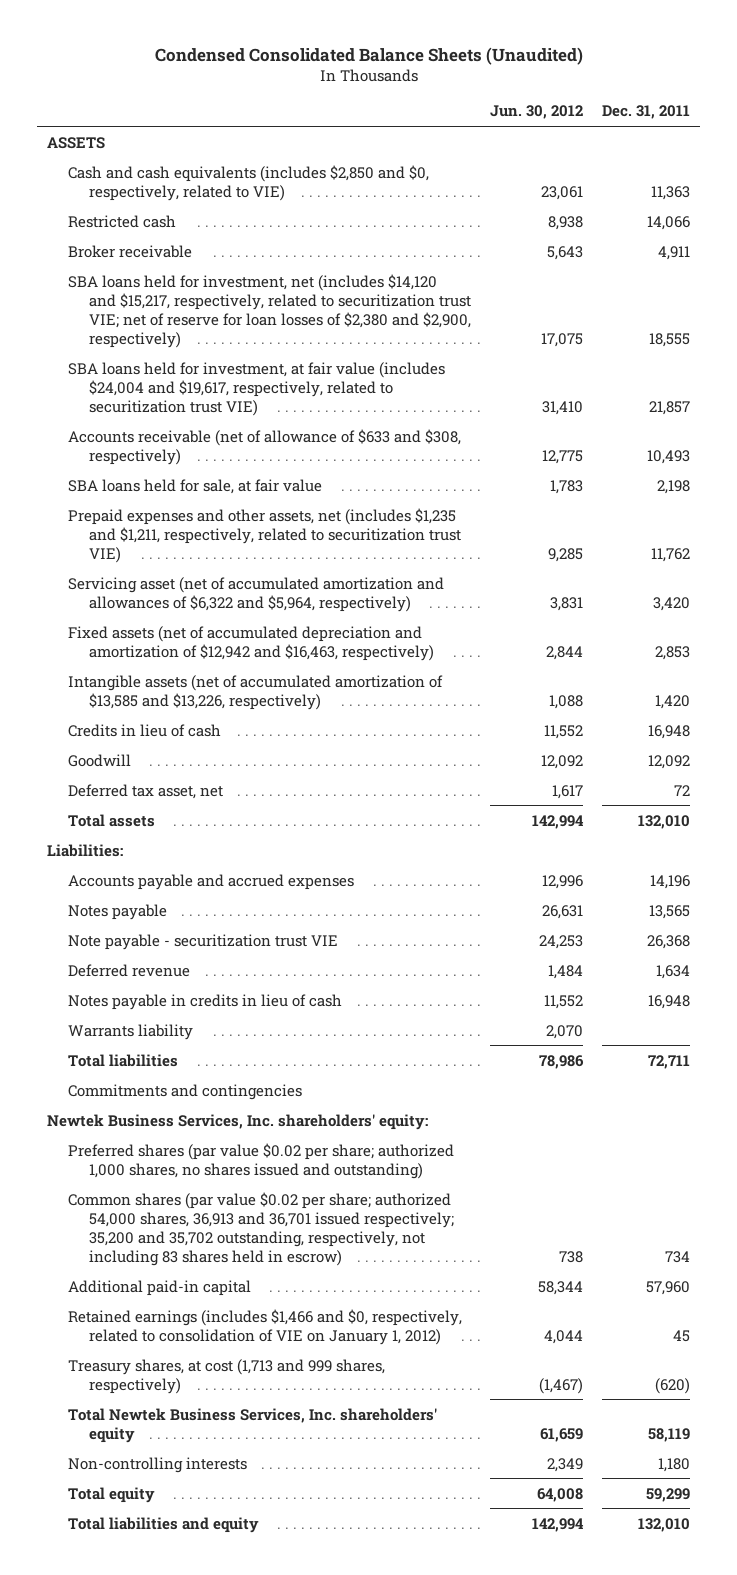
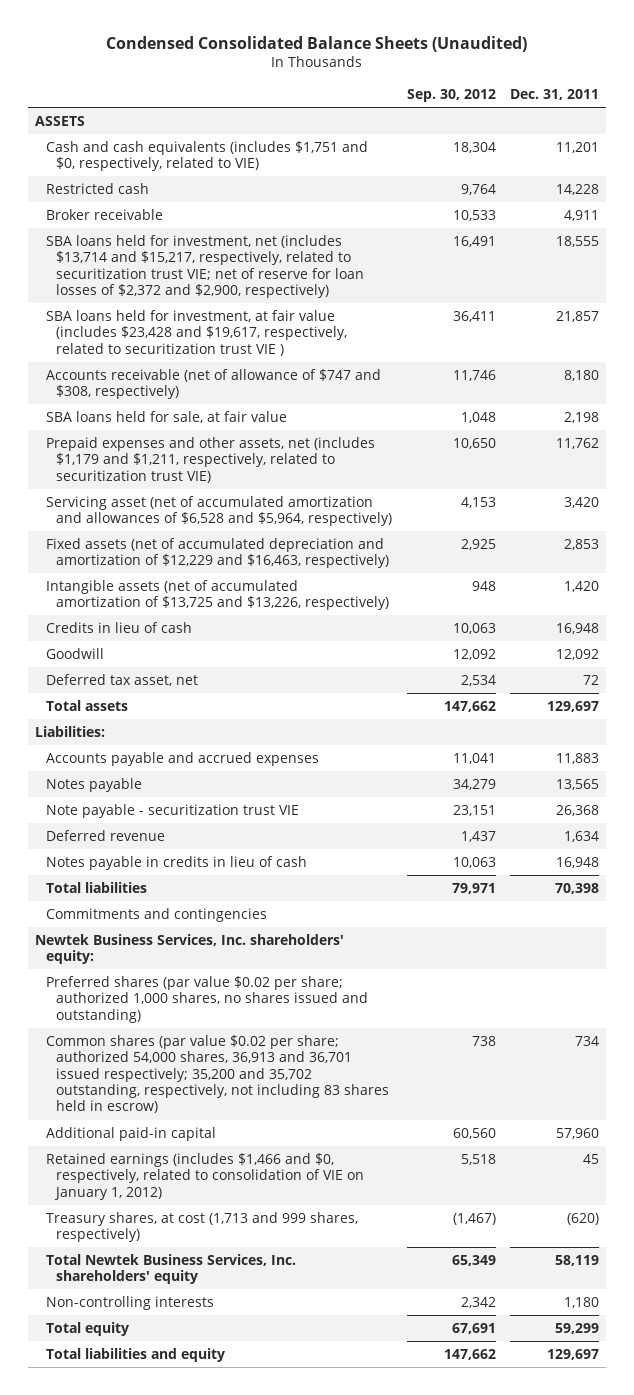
[490,105,584,120] Jun. 30, 2012 -> none
none -> [406,88,496,102] Sep. 30, 2012
[68,164,430,201] Cash and cash equivalents (includes $2,850 and $0, respectively, related to VIE) -> [45,140,368,172] Cash and cash equivalents (includes $1,751 and $0, respectively, related to VIE)
[651,185,691,200] 11,363 -> [556,141,600,153] 11,201
[647,215,691,230] 14,066 -> [556,183,600,195] 14,228
[68,273,472,348] SBA loans held for investment, net (includes $14,120 and $15,217, respectively, related to securitization trust VIE; net of reserve for loan losses of $2,380 and $2,900, respectively) -> [45,234,365,299] SBA loans held for investment, net (includes $13,714 and $15,217, respectively, related to securitization trust VIE; net of reserve for loan losses of $2,372 and $2,900, respectively)
[68,361,446,416] SBA loans held for investment, at fair value (includes $24,004 and $19,617, respectively, related to securitization trust VIE) -> [45,309,348,356] SBA loans held for investment, at fair value (includes $23,428 and $19,617, respectively, related to securitization trust VIE )
[68,428,462,465] Accounts receivable (net of allowance of $633 and $308, respectively) -> [45,368,381,400] Accounts receivable (net of allowance of $747 and $308, respectively)
[647,449,691,464] 10,493 -> [564,369,600,381] 8,180
[68,507,462,563] Prepaid expenses and other assets, net (includes $1,235 and $1,211, respectively, related to securitization trust VIE) -> [45,436,375,483] Prepaid expenses and other assets, net (includes $1,179 and $1,211, respectively, related to securitization trust VIE)
[68,576,445,612] Servicing asset (net of accumulated amortization and allowances of $6,322 and $5,964, respectively) -> [45,495,393,527] Servicing asset (net of accumulated amortization and allowances of $6,528 and $5,964, respectively)
[68,625,435,661] Fixed assets (net of accumulated depreciation and amortization of $12,942 and $16,463, respectively) -> [45,537,390,569] Fixed assets (net of accumulated depreciation and amortization of $12,229 and $16,463, respectively)
[68,674,444,710] Intangible assets (net of accumulated amortization of $13,585 and $13,226, respectively) -> [45,579,390,611] Intangible assets (net of accumulated amortization of $13,725 and $13,226, respectively)
[638,814,691,829] 132,010 -> [547,700,600,712] 129,697
[650,874,691,889] 14,196 -> [556,752,600,764] 11,883
[68,1023,194,1040] Warrants liability -> none
[648,1054,691,1069] 72,711 -> [555,882,600,894] 70,398
[638,1517,691,1532] 132,010 -> [547,1348,600,1360] 129,697

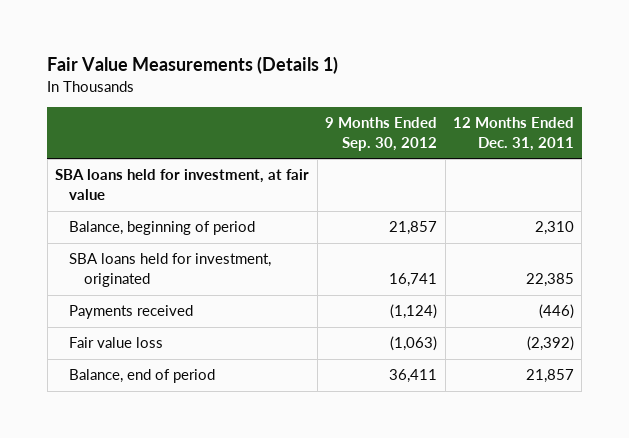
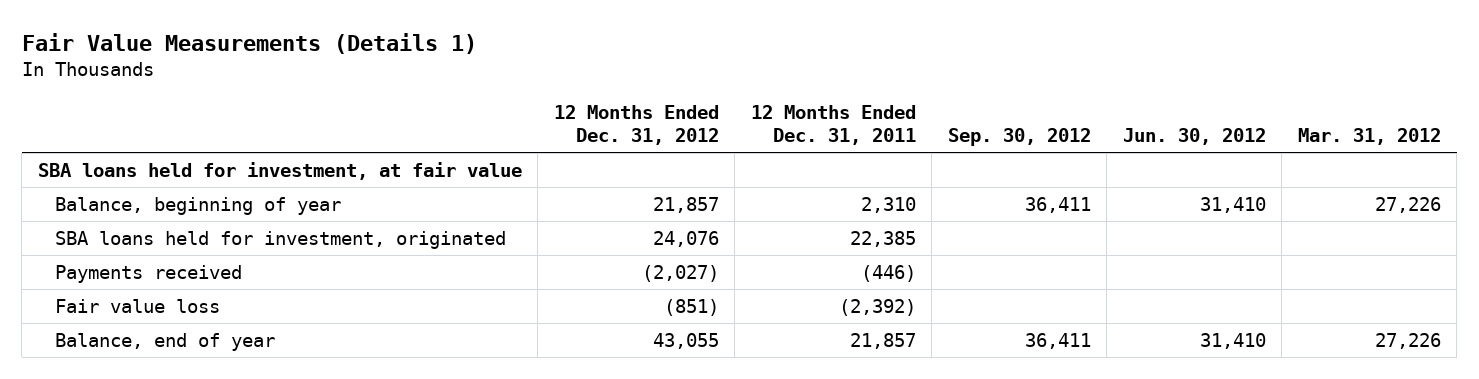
[325,117,438,151] 9 Months Ended Sep. 30, 2012 -> none
none -> [553,104,719,146] 12 Months Ended Dec. 31, 2012
none -> [947,128,1091,147] Sep. 30, 2012
none -> [1122,128,1266,146] Jun. 30, 2012
none -> [1297,128,1441,146] Mar. 31, 2012
[69,221,256,236] Balance, beginning of period -> [55,196,342,215] Balance, beginning of year
[69,369,216,384] Balance, end of period -> [55,332,276,351] Balance, end of year

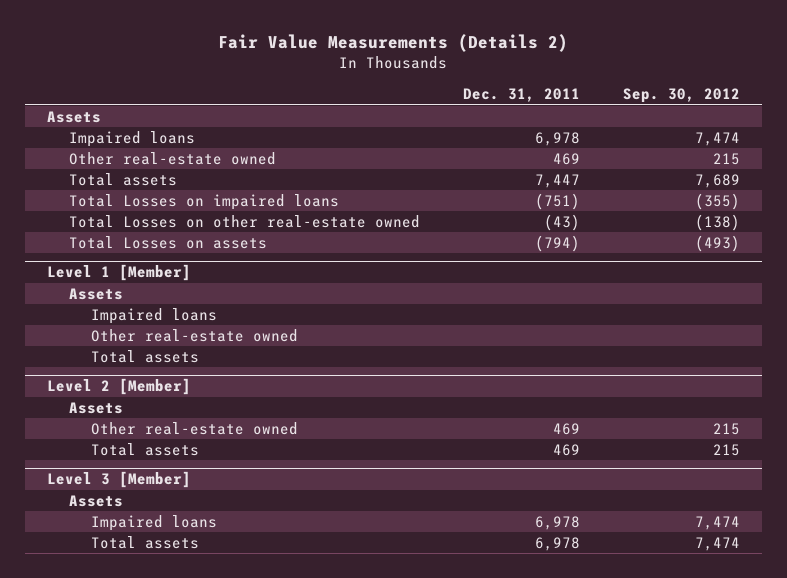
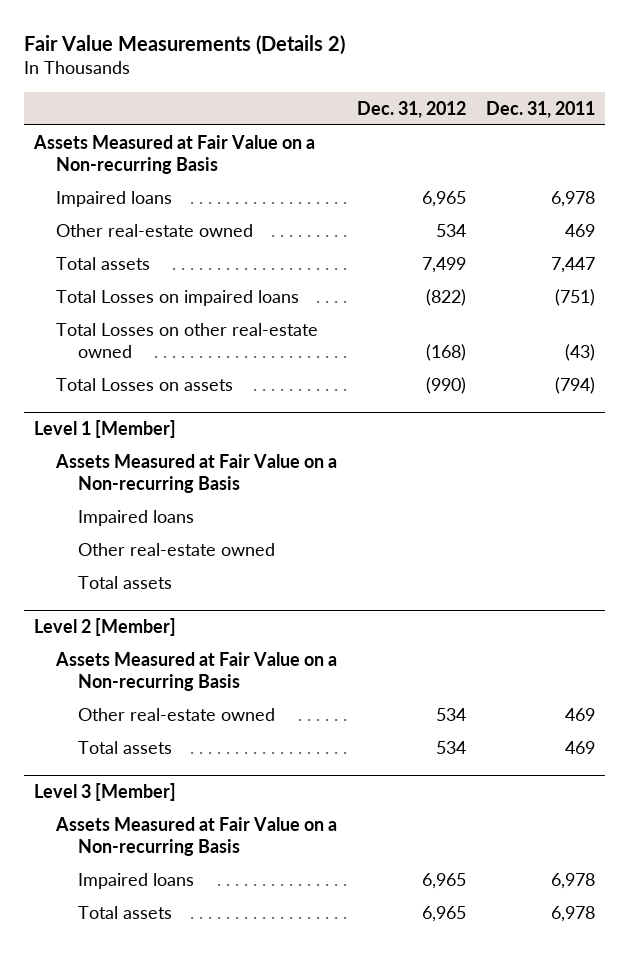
[623,87,741,103] Sep. 30, 2012 -> none
none -> [356,100,466,118] Dec. 31, 2012
[46,110,101,123] Assets -> [32,134,315,174] Assets Measured at Fair Value on a Non-recurring Basis
[69,287,124,300] Assets -> [54,453,337,493] Assets Measured at Fair Value on a Non-recurring Basis
[69,401,124,414] Assets -> [54,651,337,691] Assets Measured at Fair Value on a Non-recurring Basis
[69,494,124,507] Assets -> [54,816,337,856] Assets Measured at Fair Value on a Non-recurring Basis

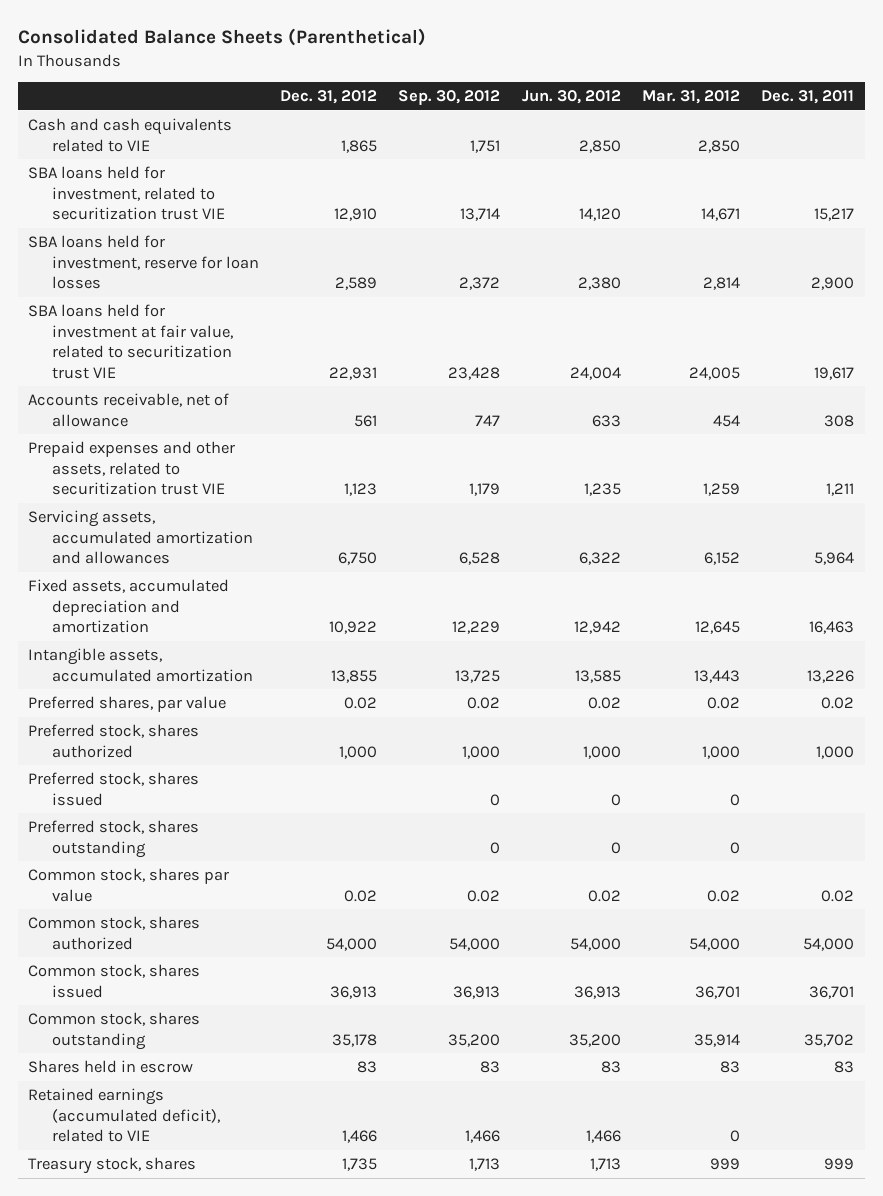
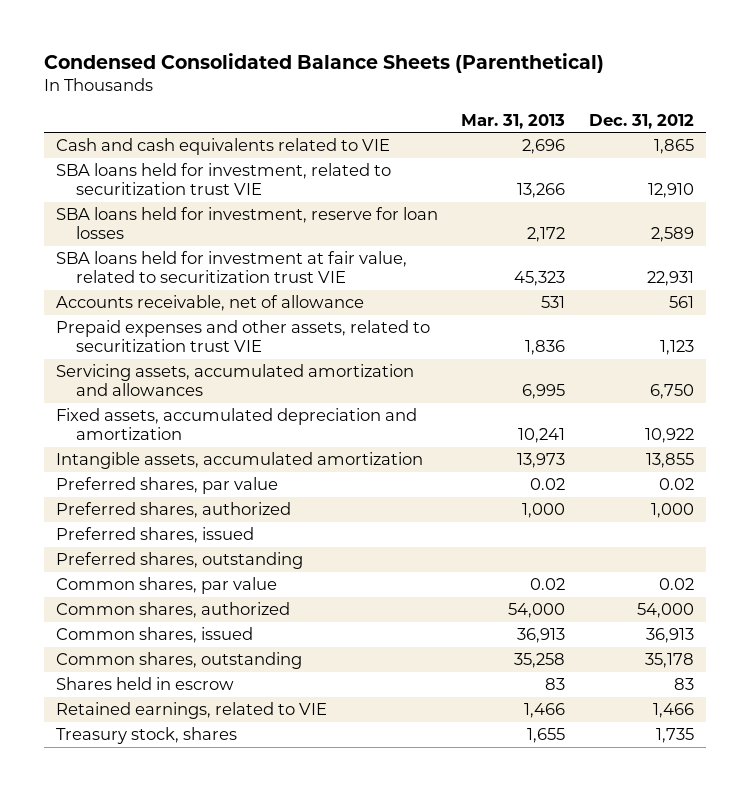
[17,28,426,47] Consolidated Balance Sheets (Parenthetical) -> [43,53,604,74] Condensed Consolidated Balance Sheets (Parenthetical)
[398,90,501,106] Sep. 30, 2012 -> none
[521,90,621,105] Jun. 30, 2012 -> none
[641,90,740,105] Mar. 31, 2012 -> none
[761,90,855,105] Dec. 31, 2011 -> none
none -> [461,113,566,129] Mar. 31, 2013
[28,724,200,758] Preferred stock, shares authorized -> [55,502,291,519] Preferred shares, authorized
[28,772,200,806] Preferred stock, shares issued -> [55,527,254,544] Preferred shares, issued
[28,820,200,858] Preferred stock, shares outstanding -> [55,552,303,570] Preferred shares, outstanding
[28,868,230,902] Common stock, shares par value -> [55,577,277,595] Common shares, par value
[28,916,201,950] Common stock, shares authorized -> [55,602,290,619] Common shares, authorized
[28,964,201,998] Common stock, shares issued -> [55,627,253,644] Common shares, issued
[28,1012,201,1050] Common stock, shares outstanding -> [55,652,302,670] Common shares, outstanding
[28,1088,220,1143] Retained earnings (accumulated deficit), related to VIE -> [55,702,327,720] Retained earnings, related to VIE

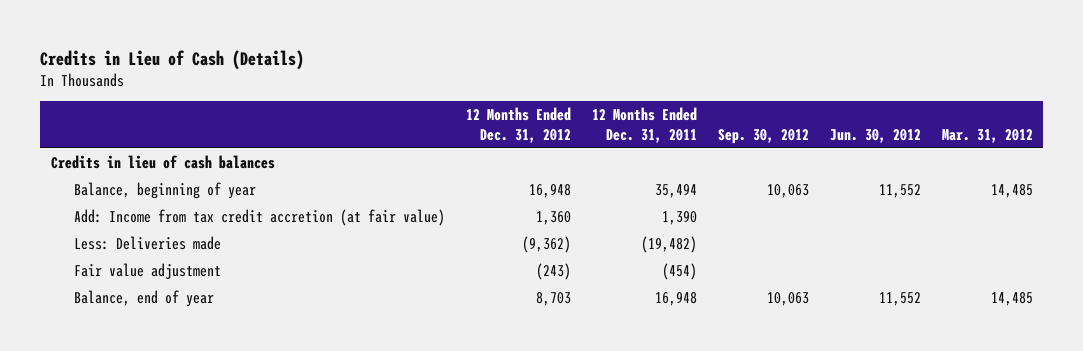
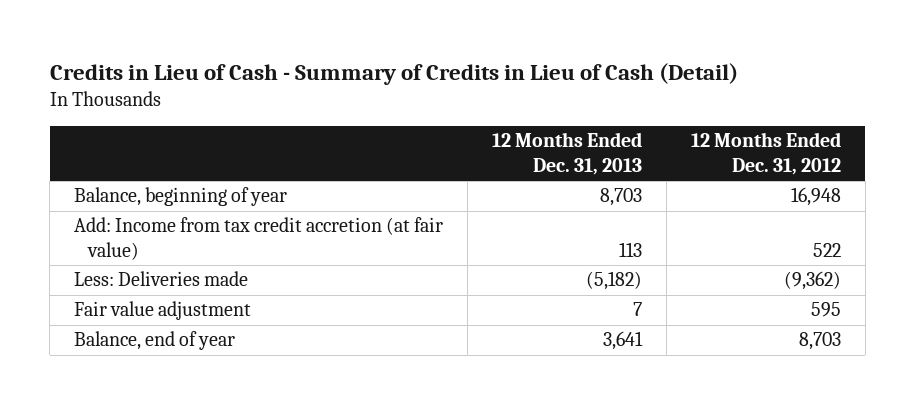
[40,49,305,70] Credits in Lieu of Cash (Details) -> [49,62,738,85] Credits in Lieu of Cash - Summary of Credits in Lieu of Cash (Detail)
[592,107,698,143] 12 Months Ended Dec. 31, 2011 -> none
[717,128,809,144] Sep. 30, 2012 -> none
[829,128,921,143] Jun. 30, 2012 -> none
[941,128,1033,143] Mar. 31, 2012 -> none
none -> [491,131,642,175] 12 Months Ended Dec. 31, 2013
[50,154,275,169] Credits in lieu of cash balances -> none
[536,210,572,225] 1,360 -> [812,243,841,258] 522
[536,262,572,280] (243) -> [810,302,841,318] 595

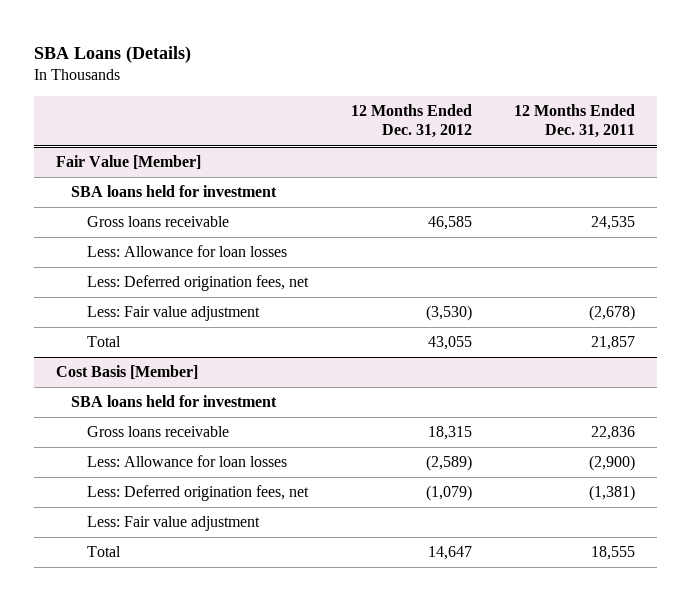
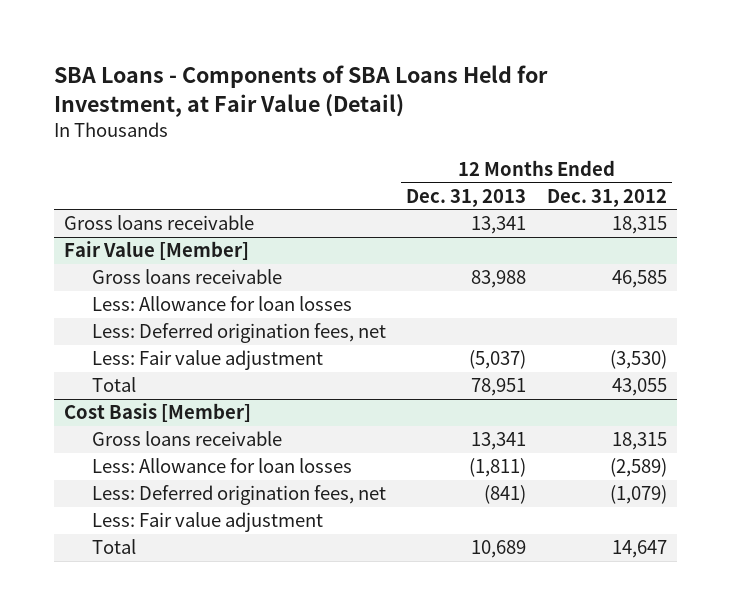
[34,45,192,63] SBA Loans (Details) -> [53,64,548,117] SBA Loans - Components of SBA Loans Held for Investment, at Fair Value (Detail)
[514,104,636,139] 12 Months Ended Dec. 31, 2011 -> none
none -> [406,188,527,207] Dec. 31, 2013
none -> [63,215,254,231] Gross loans receivable
[71,185,278,198] SBA loans held for investment -> none
[71,395,278,408] SBA loans held for investment -> none

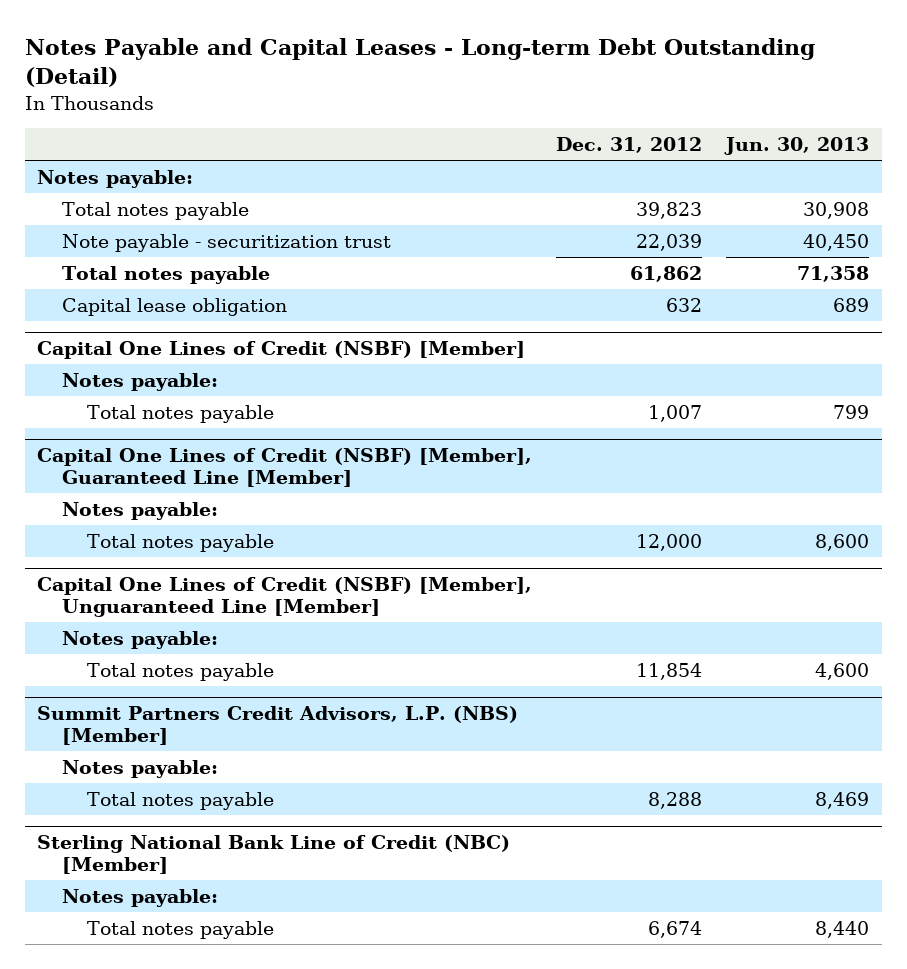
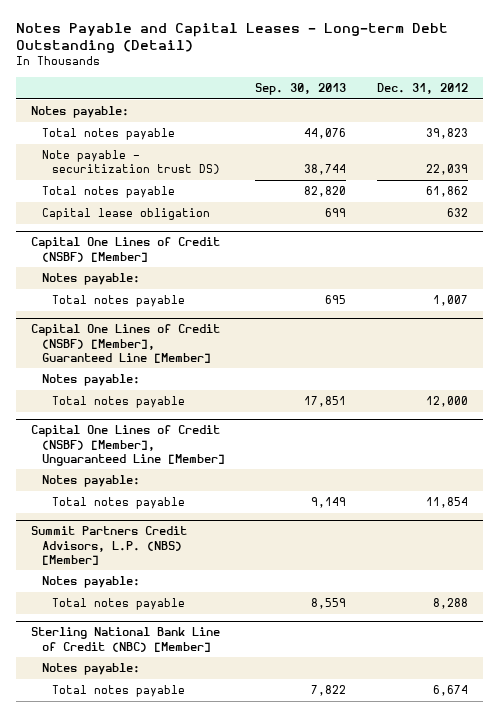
[724,137,870,156] Jun. 30, 2013 -> none
none -> [255,82,347,95] Sep. 30, 2013
[62,233,392,252] Note payable - securitization trust -> [41,150,221,175] Note payable - securitization trust DS)

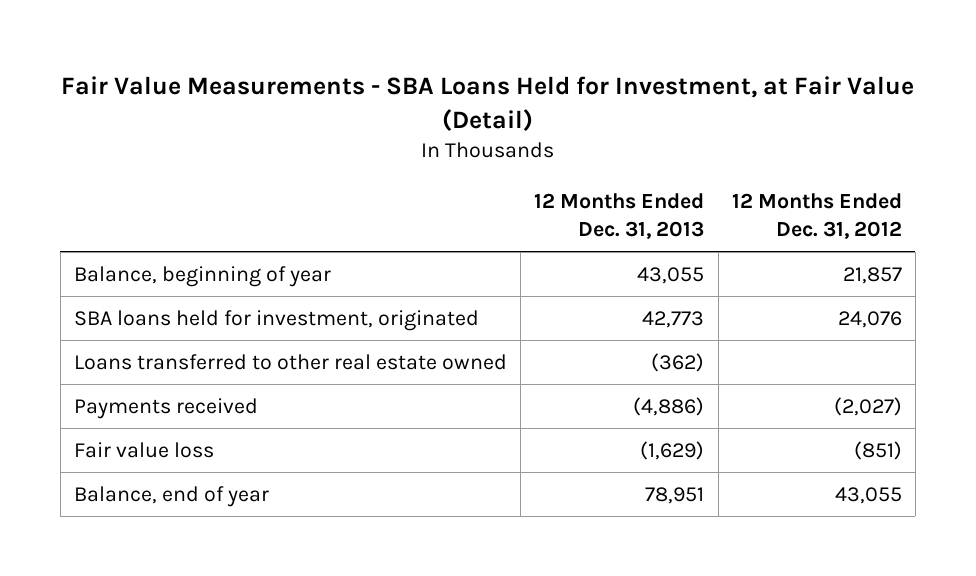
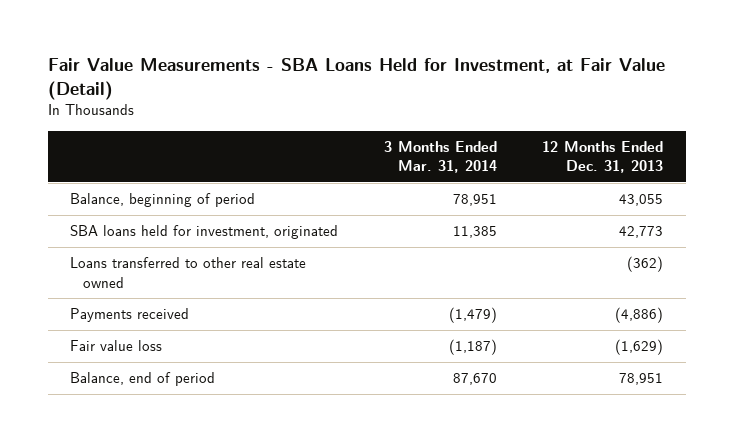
[731,192,902,239] 12 Months Ended Dec. 31, 2012 -> none
none -> [383,140,497,174] 3 Months Ended Mar. 31, 2014
[74,265,332,287] Balance, beginning of year -> [70,193,256,208] Balance, beginning of period
[74,485,270,507] Balance, end of year -> [70,372,216,387] Balance, end of period

